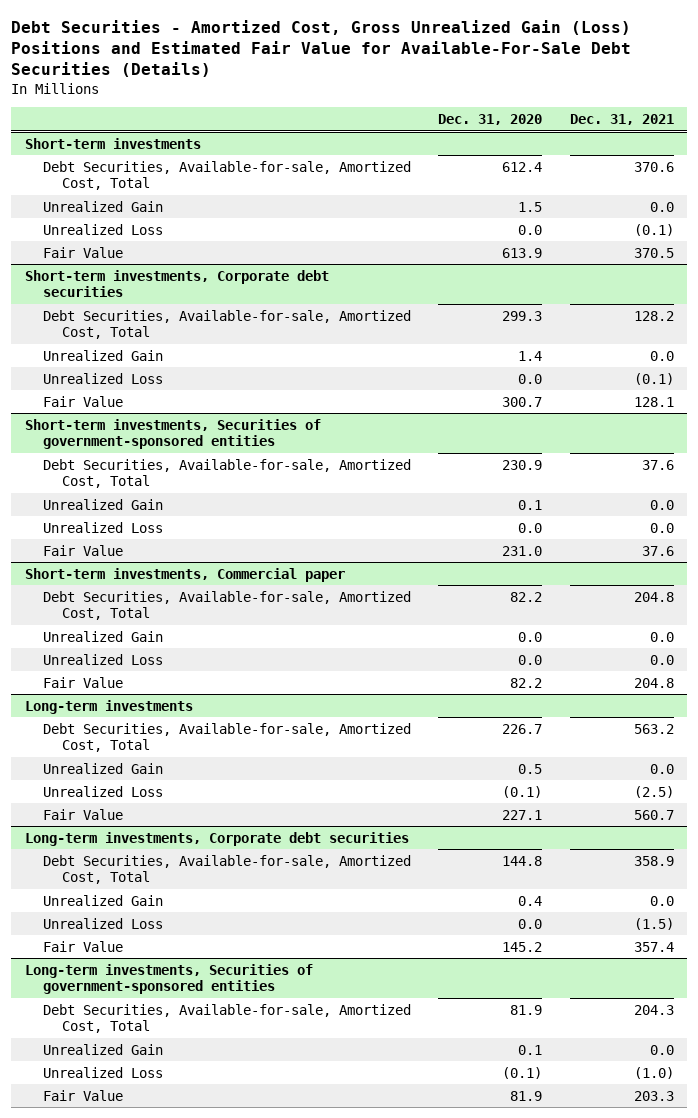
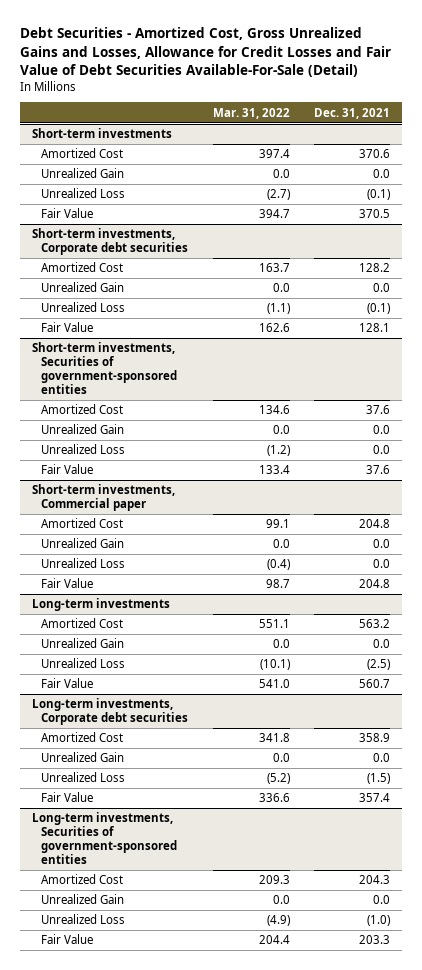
[11,19,632,78] Debt Securities - Amortized Cost, Gross Unrealized Gain (Loss) Positions and Estimated Fair Value for Available-For-Sale Debt Securities (Details) -> [20,27,392,77] Debt Securities - Amortized Cost, Gross Unrealized Gains and Losses, Allowance for Credit Losses and Fair Value of Debt Securities Available-For-Sale (Detail)
[438,114,543,126] Dec. 31, 2020 -> none
none -> [212,107,290,119] Mar. 31, 2022
[43,160,412,191] Debt Securities, Available-for-sale, Amortized Cost, Total -> [41,148,124,159] Amortized Cost
[43,309,412,340] Debt Securities, Available-for-sale, Amortized Cost, Total -> [41,262,124,273] Amortized Cost
[43,458,412,489] Debt Securities, Available-for-sale, Amortized Cost, Total -> [41,404,124,415] Amortized Cost
[43,590,412,621] Debt Securities, Available-for-sale, Amortized Cost, Total -> [41,518,124,529] Amortized Cost
[43,722,412,753] Debt Securities, Available-for-sale, Amortized Cost, Total -> [41,618,124,629] Amortized Cost
[43,854,412,885] Debt Securities, Available-for-sale, Amortized Cost, Total -> [41,732,124,743] Amortized Cost
[43,1003,412,1034] Debt Securities, Available-for-sale, Amortized Cost, Total -> [41,874,124,885] Amortized Cost

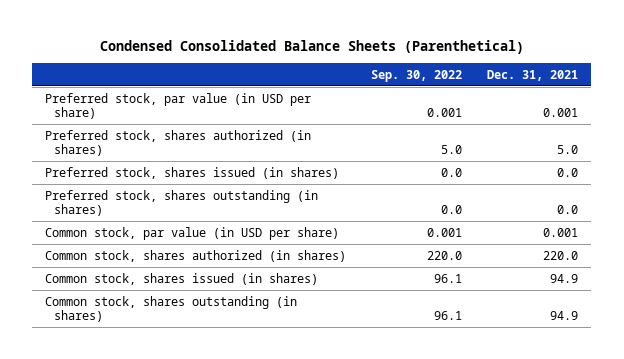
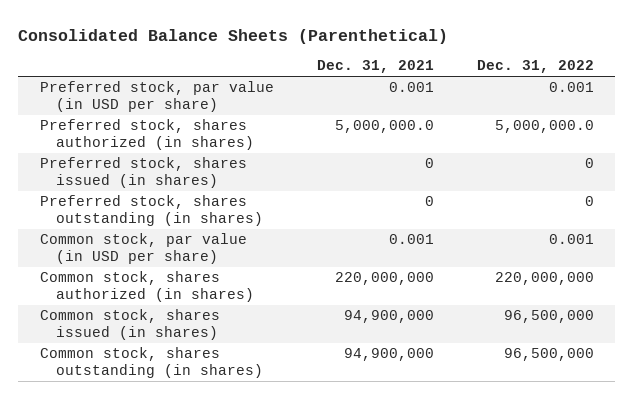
[99,39,524,54] Condensed Consolidated Balance Sheets (Parenthetical) -> [18,28,449,44] Consolidated Balance Sheets (Parenthetical)
[371,69,463,82] Sep. 30, 2022 -> none
none -> [476,60,594,74] Dec. 31, 2022
[557,145,579,155] 5.0 -> [334,120,434,134] 5,000,000.0
[557,167,579,177] 0.0 -> [424,158,434,169] 0
[557,205,579,215] 0.0 -> [424,196,434,207] 0
[543,250,579,260] 220.0 -> [334,272,434,286] 220,000,000
[550,273,579,283] 94.9 -> [343,310,434,324] 94,900,000
[550,311,579,321] 94.9 -> [343,348,434,362] 94,900,000

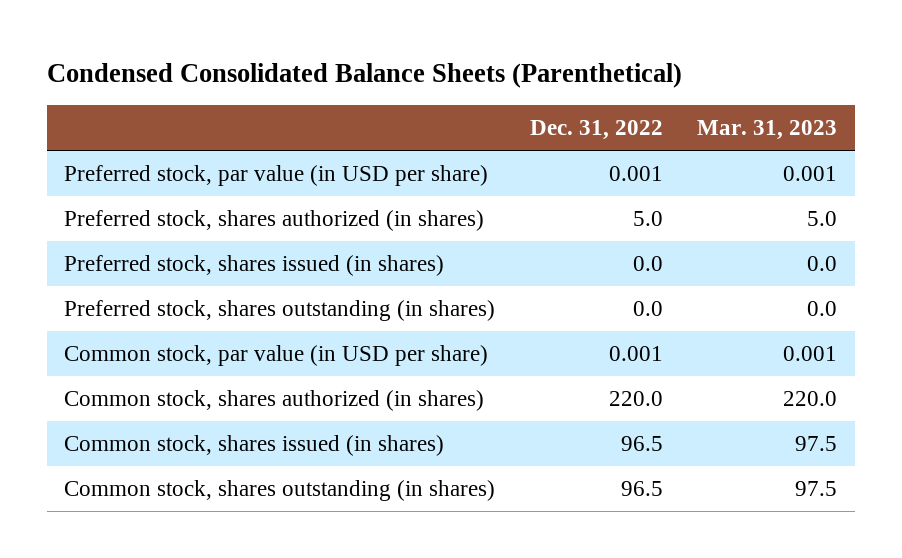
[18,28,449,44] Consolidated Balance Sheets (Parenthetical) -> [46,63,682,89] Condensed Consolidated Balance Sheets (Parenthetical)
[316,60,434,74] Dec. 31, 2021 -> none
none -> [697,120,838,141] Mar. 31, 2023
[494,120,594,134] 5,000,000.0 -> [632,210,663,226] 5.0
[584,158,594,169] 0 -> [632,255,663,271] 0.0
[584,196,594,207] 0 -> [632,300,663,316] 0.0
[494,272,594,286] 220,000,000 -> [608,390,663,406] 220.0
[503,310,594,324] 96,500,000 -> [620,435,663,451] 96.5
[503,348,594,362] 96,500,000 -> [620,480,663,496] 96.5

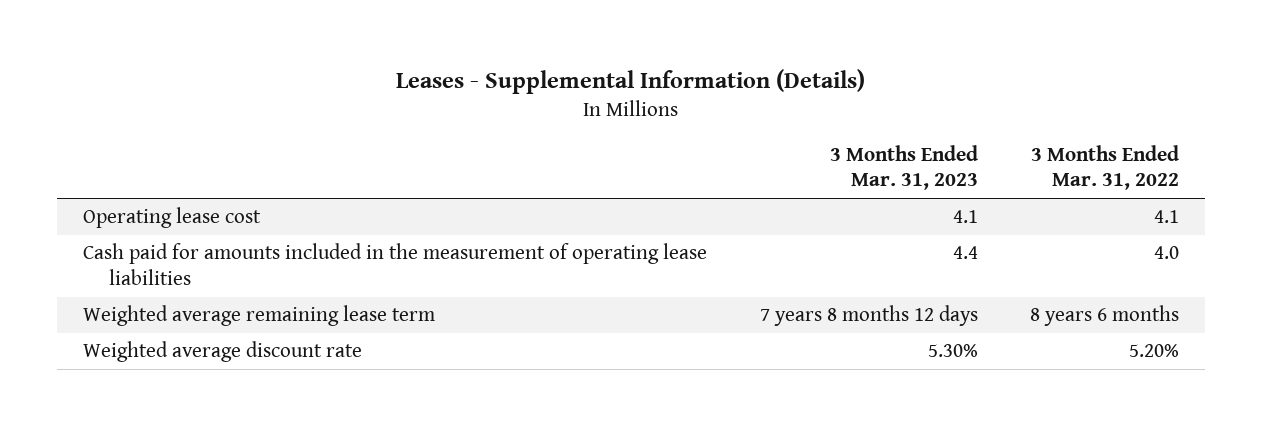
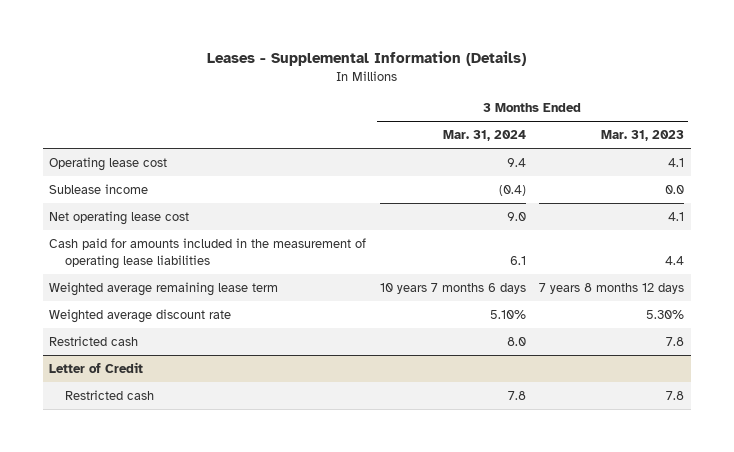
[1031,144,1180,191] 3 Months Ended Mar. 31, 2022 -> none
none -> [442,130,526,142] Mar. 31, 2024
none -> [49,184,149,195] Sublease income
none -> [49,211,190,226] Net operating lease cost
none -> [49,336,139,347] Restricted cash
none -> [49,362,144,374] Letter of Credit
none -> [65,390,155,401] Restricted cash

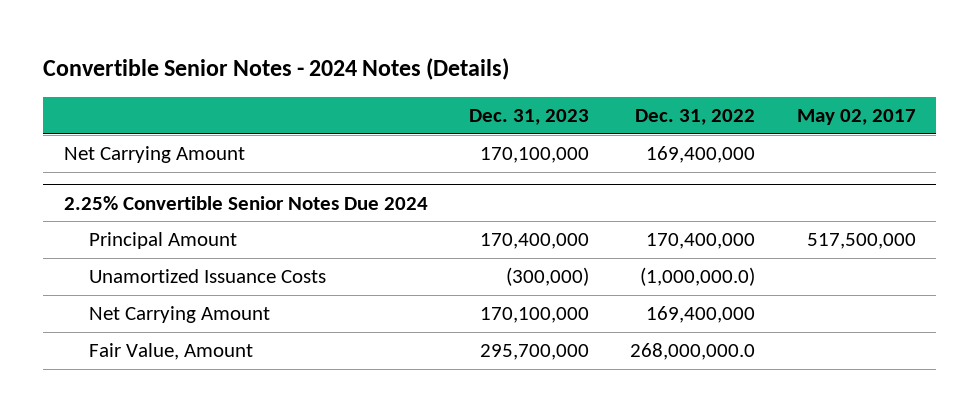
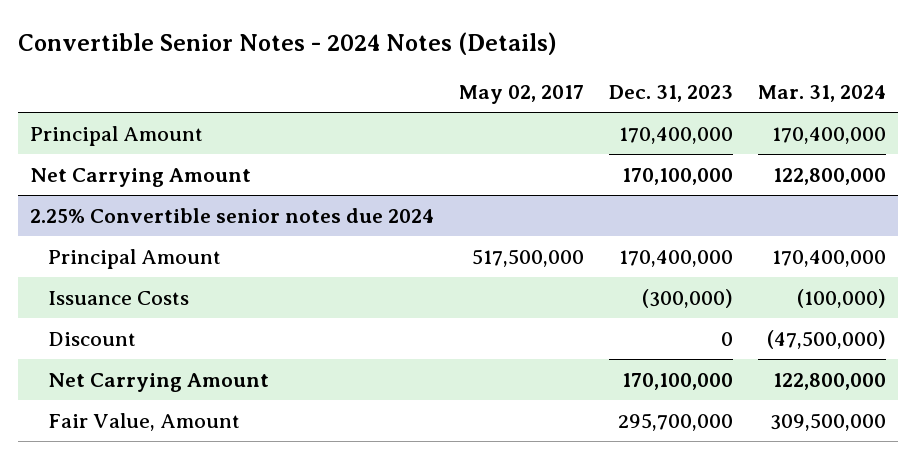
[635,109,756,126] Dec. 31, 2022 -> none
none -> [757,85,886,103] Mar. 31, 2024
none -> [30,125,204,146] Principal Amount
[63,195,428,210] 2.25% Convertible Senior Notes Due 2024 -> [30,207,435,223] 2.25% Convertible senior notes due 2024
[88,269,326,284] Unamortized Issuance Costs -> [47,290,189,305] Issuance Costs
none -> [47,331,136,346] Discount

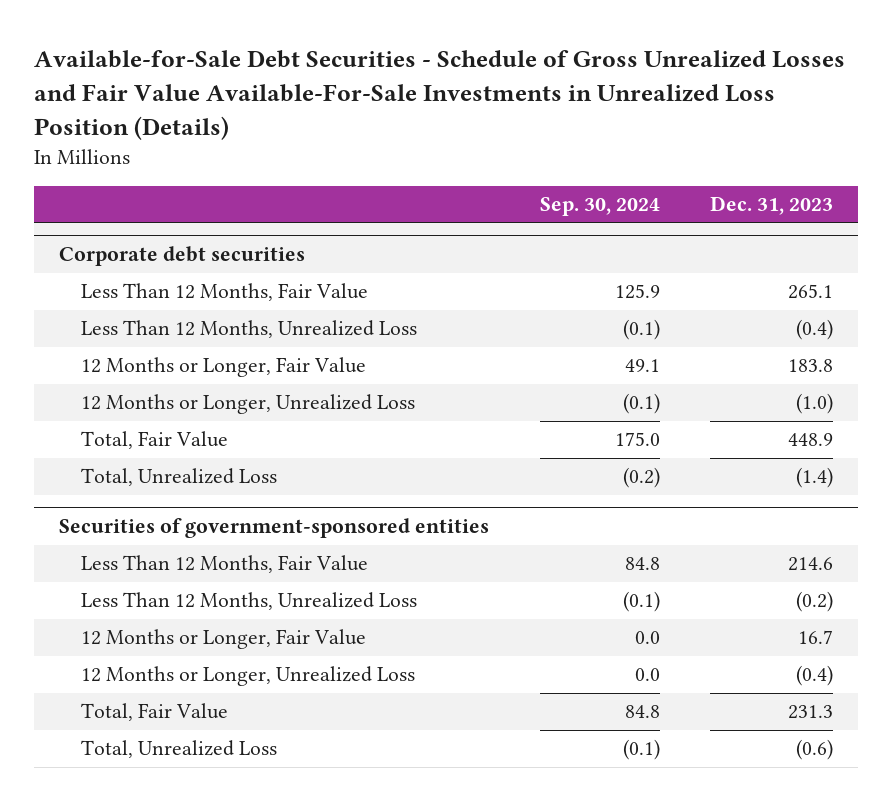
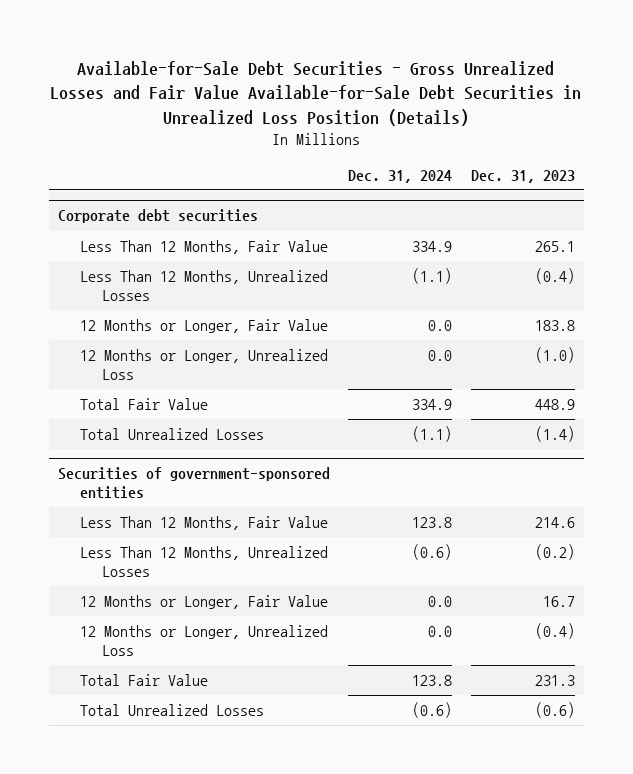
[33,50,845,140] Available-for-Sale Debt Securities - Schedule of Gross Unrealized Losses and Fair Value Available-For-Sale Investments in Unrealized Loss Position (Details) -> [50,60,582,126] Available-for-Sale Debt Securities - Gross Unrealized Losses and Fair Value Available-for-Sale Debt Securities in Unrealized Loss Position (Details)
[539,197,660,217] Sep. 30, 2024 -> none
none -> [348,169,453,183] Dec. 31, 2024
[81,320,418,339] Less Than 12 Months, Unrealized Loss -> [79,270,328,301] Less Than 12 Months, Unrealized Losses
[81,431,229,450] Total, Fair Value -> [79,398,208,411] Total Fair Value
[81,468,278,487] Total, Unrealized Loss -> [79,428,264,441] Total Unrealized Losses
[81,592,418,611] Less Than 12 Months, Unrealized Loss -> [79,546,328,577] Less Than 12 Months, Unrealized Losses
[81,703,229,722] Total, Fair Value -> [79,674,208,687] Total Fair Value
[81,740,278,759] Total, Unrealized Loss -> [79,704,264,717] Total Unrealized Losses

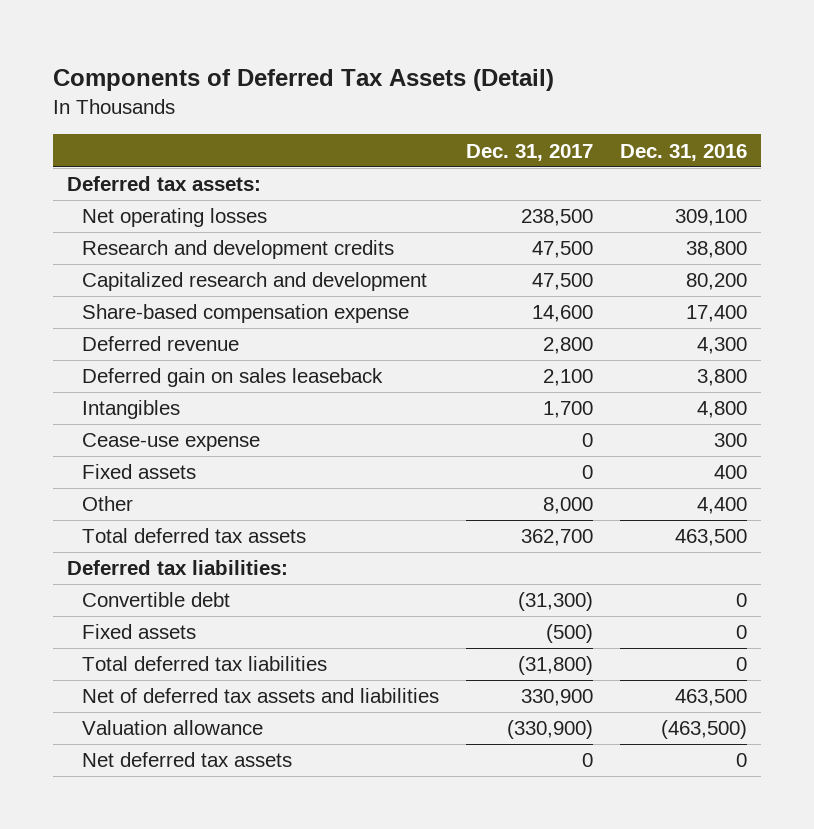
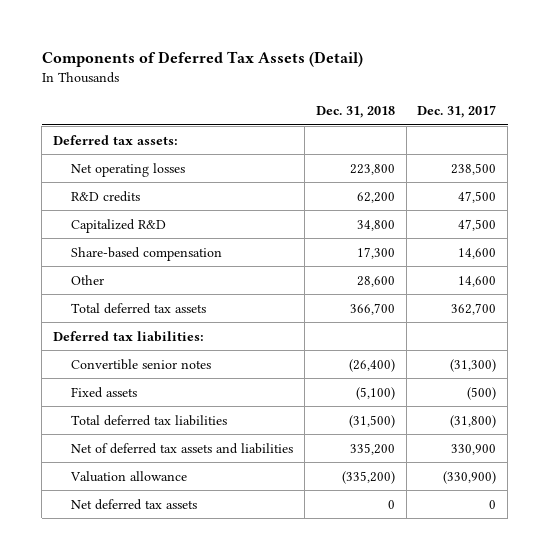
[620,143,748,161] Dec. 31, 2016 -> none
none -> [315,106,395,119] Dec. 31, 2018
[82,336,240,352] Deferred revenue -> none
[82,368,384,388] Deferred gain on sales leaseback -> none
[82,400,181,420] Intangibles -> none
[82,433,261,452] Cease-use expense -> none
[82,464,197,480] Fixed assets -> none
[82,240,395,260] Research and development credits -> [70,190,140,202] R&D credits
[82,272,428,292] Capitalized research and development -> [70,218,166,233] Capitalized R&D
[82,304,410,324] Share-based compensation expense -> [70,246,222,261] Share-based compensation
[543,497,594,515] 8,000 -> [458,275,497,287] 14,600
[82,592,231,608] Convertible debt -> [70,358,211,370] Convertible senior notes

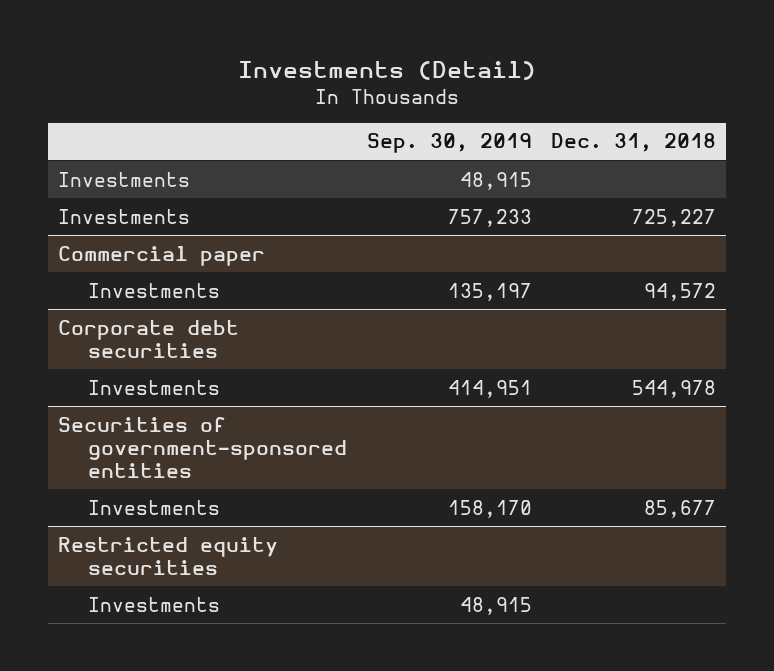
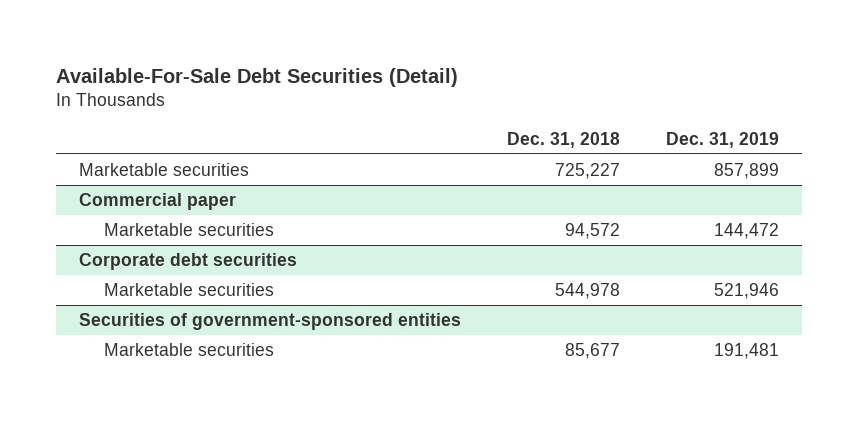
[238,60,537,80] Investments (Detail) -> [55,67,458,87] Available-For-Sale Debt Securities (Detail)
[366,133,532,154] Sep. 30, 2019 -> none
none -> [665,131,779,148] Dec. 31, 2019
[58,171,191,187] Investments -> none
[58,208,191,224] Investments -> [78,163,249,177] Marketable securities
[88,282,221,298] Investments -> [104,223,275,237] Marketable securities
[88,379,221,395] Investments -> [104,283,275,297] Marketable securities
[58,536,279,575] Restricted equity securities -> none
[88,596,221,612] Investments -> none
[88,499,221,515] Investments -> [104,343,275,357] Marketable securities

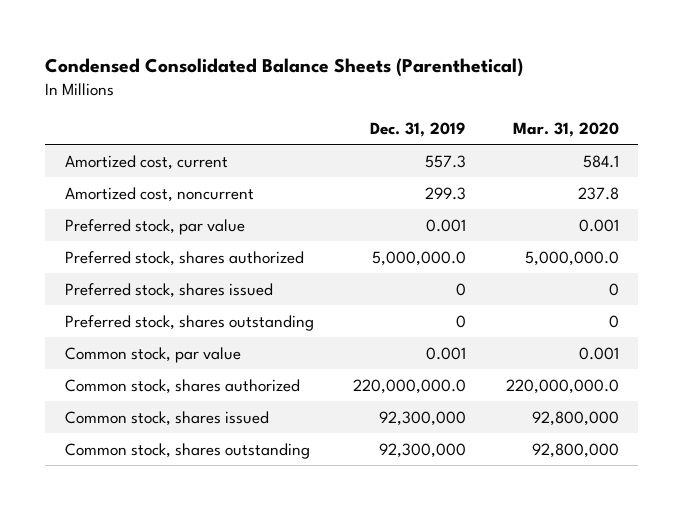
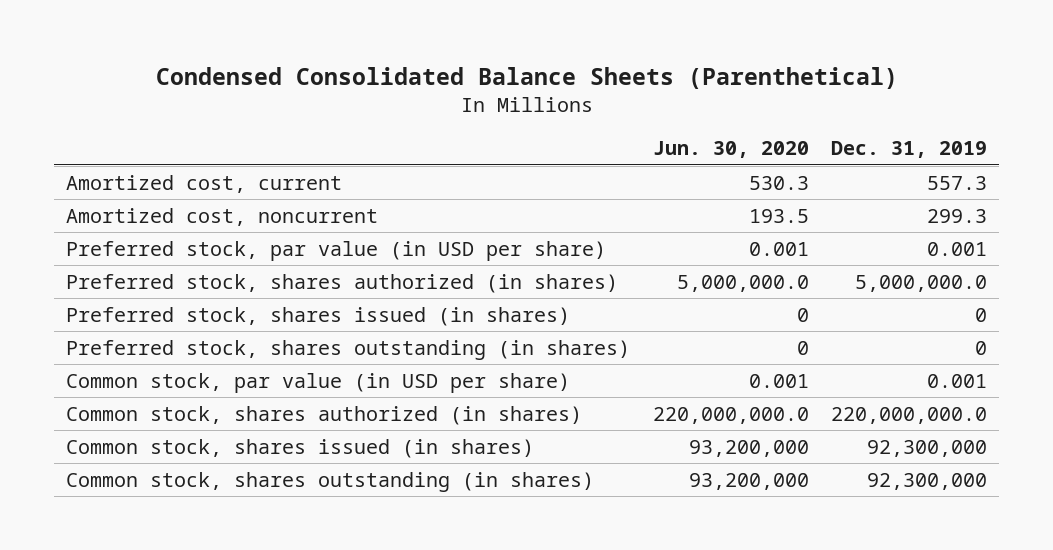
[512,121,619,137] Mar. 31, 2020 -> none
none -> [652,141,809,159] Jun. 30, 2020
[64,218,245,235] Preferred stock, par value -> [65,240,606,261] Preferred stock, par value (in USD per share)
[64,250,304,266] Preferred stock, shares authorized -> [65,273,618,293] Preferred stock, shares authorized (in shares)
[64,282,273,298] Preferred stock, shares issued -> [65,306,570,326] Preferred stock, shares issued (in shares)
[64,314,314,331] Preferred stock, shares outstanding -> [65,339,630,360] Preferred stock, shares outstanding (in shares)
[64,346,241,363] Common stock, par value -> [65,372,570,393] Common stock, par value (in USD per share)
[64,378,300,394] Common stock, shares authorized -> [65,405,582,425] Common stock, shares authorized (in shares)
[64,410,269,426] Common stock, shares issued -> [65,438,534,458] Common stock, shares issued (in shares)
[64,442,310,459] Common stock, shares outstanding -> [65,471,594,492] Common stock, shares outstanding (in shares)

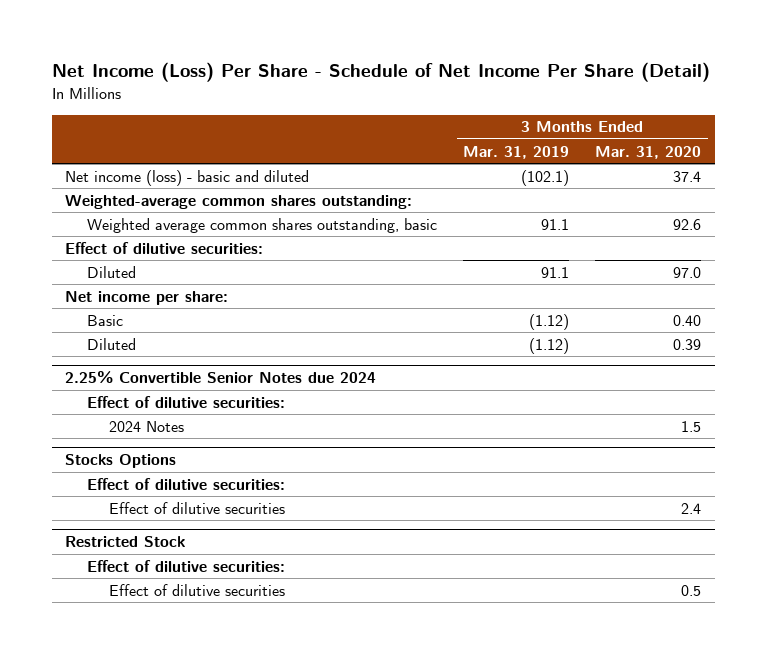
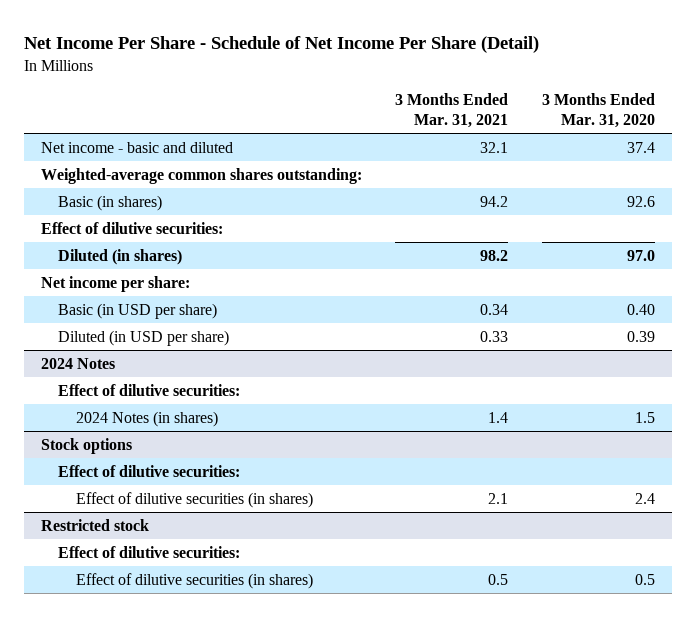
[51,61,710,82] Net Income (Loss) Per Share - Schedule of Net Income Per Share (Detail) -> [23,35,539,53] Net Income Per Share - Schedule of Net Income Per Share (Detail)
[463,145,570,159] Mar. 31, 2019 -> none
none -> [395,93,509,128] 3 Months Ended Mar. 31, 2021
[65,169,310,186] Net income (loss) - basic and diluted -> [40,141,233,153] Net income - basic and diluted
[86,217,437,233] Weighted average common shares outstanding, basic -> [58,194,163,211] Basic (in shares)
[86,265,136,278] Diluted -> [58,248,183,265] Diluted (in shares)
[65,371,377,384] 2.25% Convertible Senior Notes due 2024 -> none
[86,314,123,326] Basic -> [58,302,218,319] Basic (in USD per share)
[86,337,136,350] Diluted -> [58,329,230,346] Diluted (in USD per share)
none -> [40,357,115,369] 2024 Notes
[108,420,184,432] 2024 Notes -> [75,410,218,427] 2024 Notes (in shares)
[65,454,177,469] Stocks Options -> [40,437,132,454] Stock options
[108,501,285,514] Effect of dilutive securities -> [75,491,313,508] Effect of dilutive securities (in shares)
[65,536,186,548] Restricted Stock -> [40,518,149,531] Restricted stock
[108,583,285,596] Effect of dilutive securities -> [75,572,313,589] Effect of dilutive securities (in shares)

